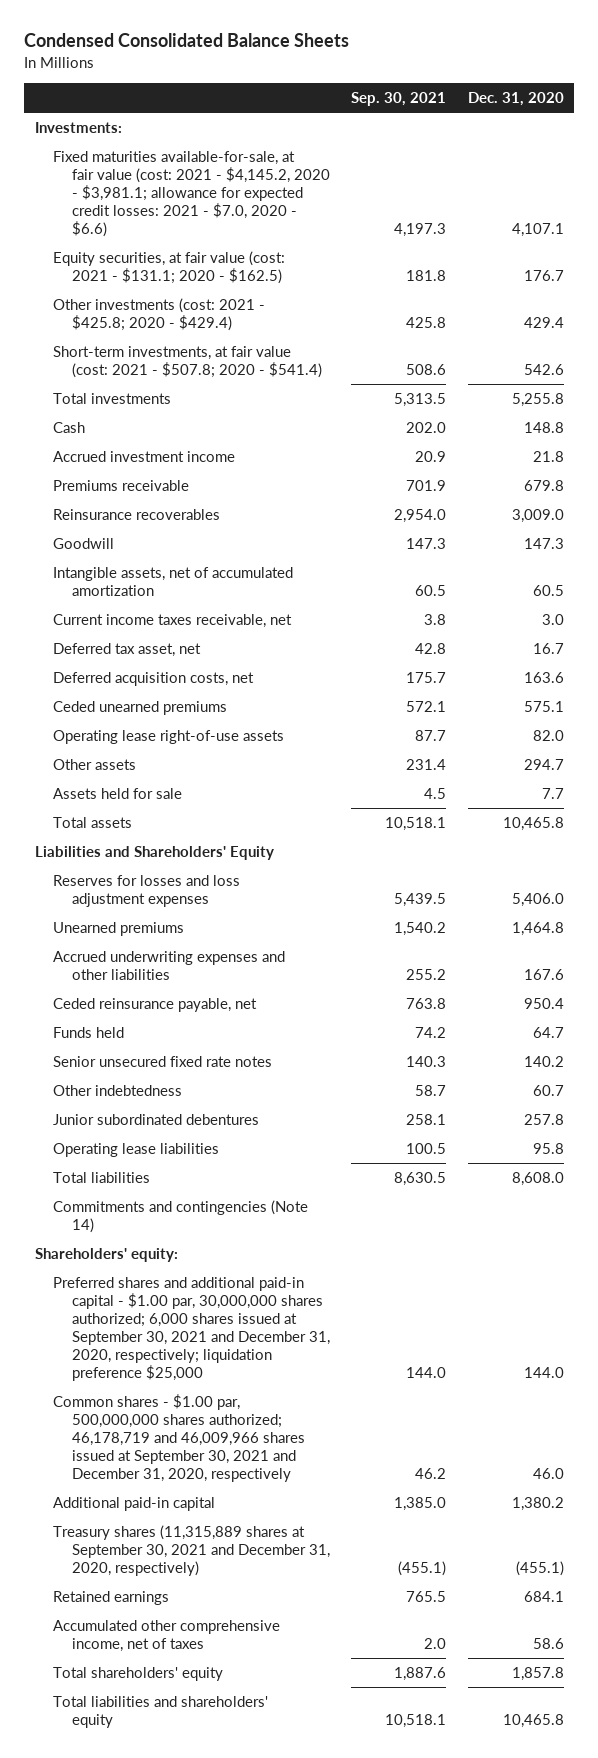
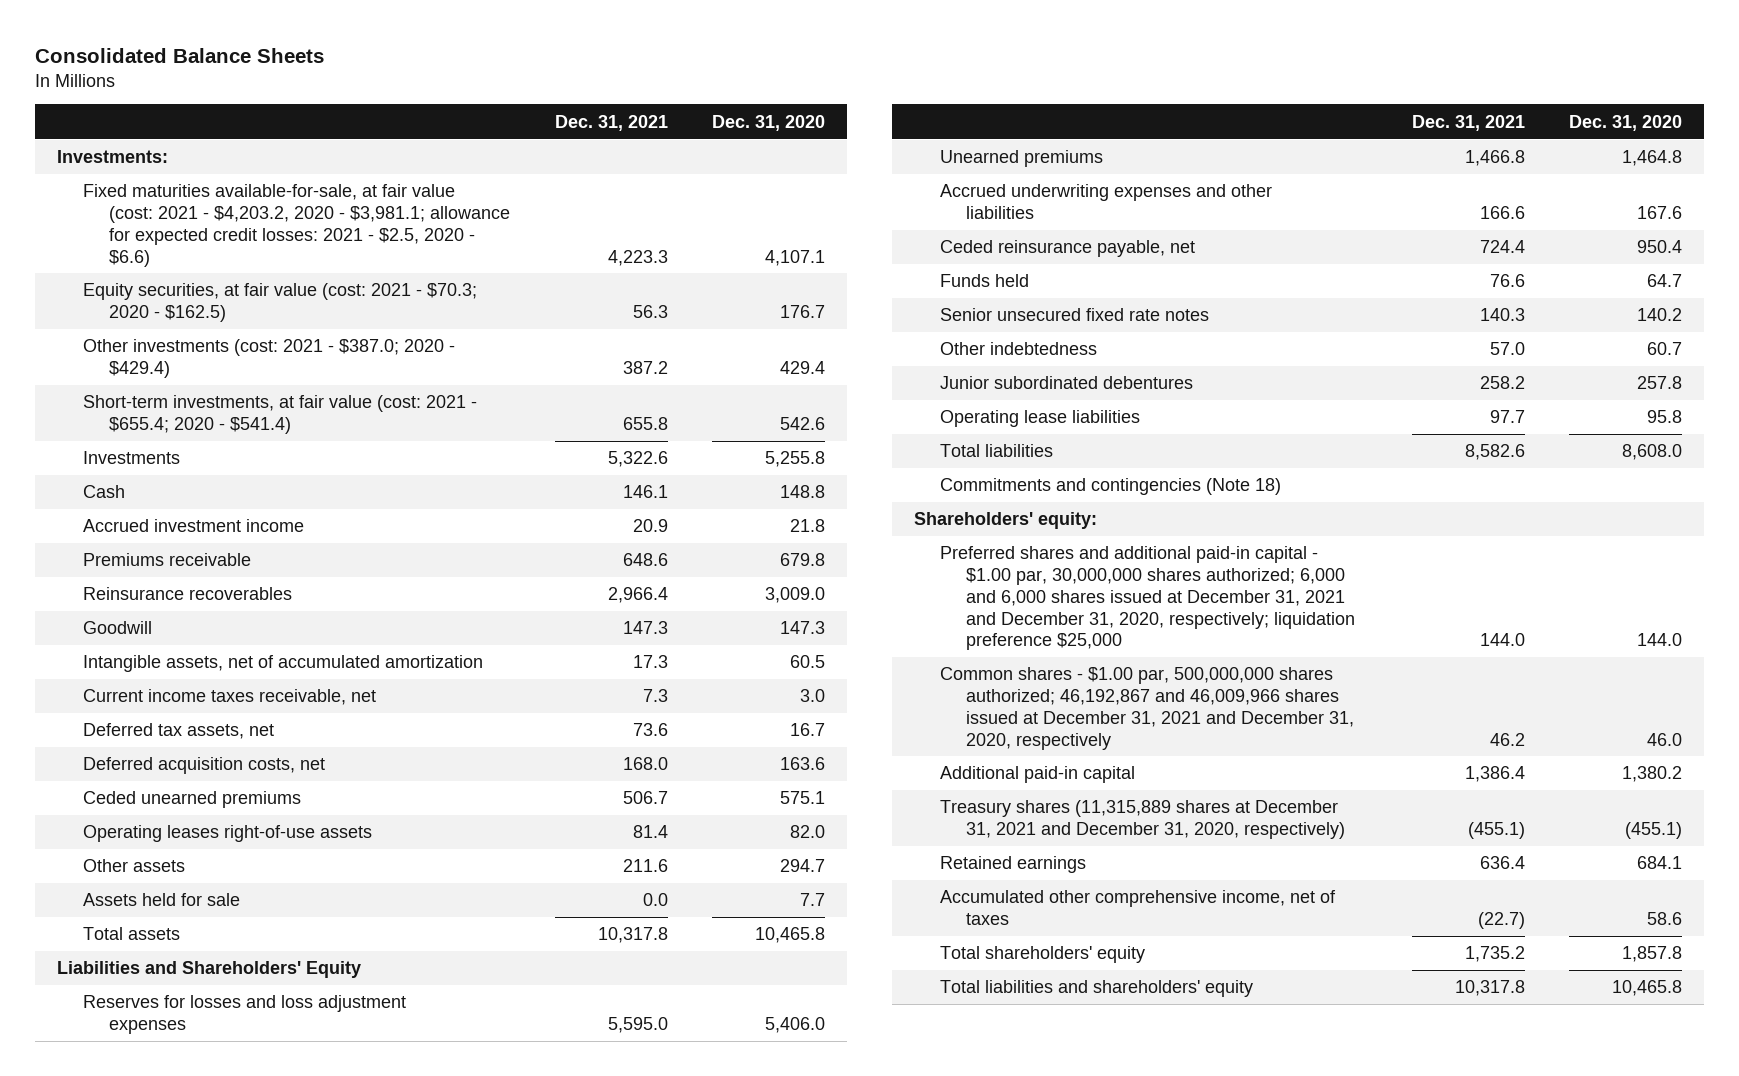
[24,33,350,48] Condensed Consolidated Balance Sheets -> [34,47,324,63] Consolidated Balance Sheets
[351,92,447,107] Sep. 30, 2021 -> none
none -> [554,114,668,131] Dec. 31, 2021
[53,151,331,237] Fixed maturities available-for-sale, at fair value (cost: 2021 - $4,145.2, 2020 - $3,981.1; allowance for expected credit losses: 2021 - $7.0, 2020 - $6.6) -> [83,184,511,267] Fixed maturities available-for-sale, at fair value (cost: 2021 - $4,203.2, 2020 - $3,981.1; allowance for expected credit losses: 2021 - $2.5, 2020 - $6.6)
[53,251,286,284] Equity securities, at fair value (cost: 2021 - $131.1; 2020 - $162.5) -> [83,283,478,322] Equity securities, at fair value (cost: 2021 - $70.3; 2020 - $162.5)
[53,298,266,331] Other investments (cost: 2021 - $425.8; 2020 - $429.4) -> [83,339,456,378] Other investments (cost: 2021 - $387.0; 2020 - $429.4)
[53,346,323,378] Short-term investments, at fair value (cost: 2021 - $507.8; 2020 - $541.4) -> [83,395,478,434] Short-term investments, at fair value (cost: 2021 - $655.4; 2020 - $541.4)
[53,393,172,405] Total investments -> [83,451,181,465] Investments
[53,643,202,658] Deferred tax asset, net -> [83,723,275,740] Deferred tax assets, net
[53,730,285,745] Operating lease right-of-use assets -> [83,825,373,843] Operating leases right-of-use assets
[53,1200,309,1233] Commitments and contingencies (Note 14) -> [940,478,1282,496] Commitments and contingencies (Note 18)
[53,1277,331,1381] Preferred shares and additional paid-in capital - $1.00 par, 30,000,000 shares authorized; 6,000 shares issued at September 30, 2021 and December 31, 2020, respectively; liquidation preference $25,000 -> [940,546,1356,651] Preferred shares and additional paid-in capital - $1.00 par, 30,000,000 shares authorized; 6,000 and 6,000 shares issued at December 31, 2021 and December 31, 2020, respectively; liquidation preference $25,000
[53,1394,306,1482] Common shares - $1.00 par, 500,000,000 shares authorized; 46,178,719 and 46,009,966 shares issued at September 30, 2021 and December 31, 2020, respectively -> [940,667,1355,750] Common shares - $1.00 par, 500,000,000 shares authorized; 46,192,867 and 46,009,966 shares issued at December 31, 2021 and December 31, 2020, respectively
[53,1525,331,1576] Treasury shares (11,315,889 shares at September 30, 2021 and December 31, 2020, respectively) -> [940,800,1346,839] Treasury shares (11,315,889 shares at December 31, 2021 and December 31, 2020, respectively)

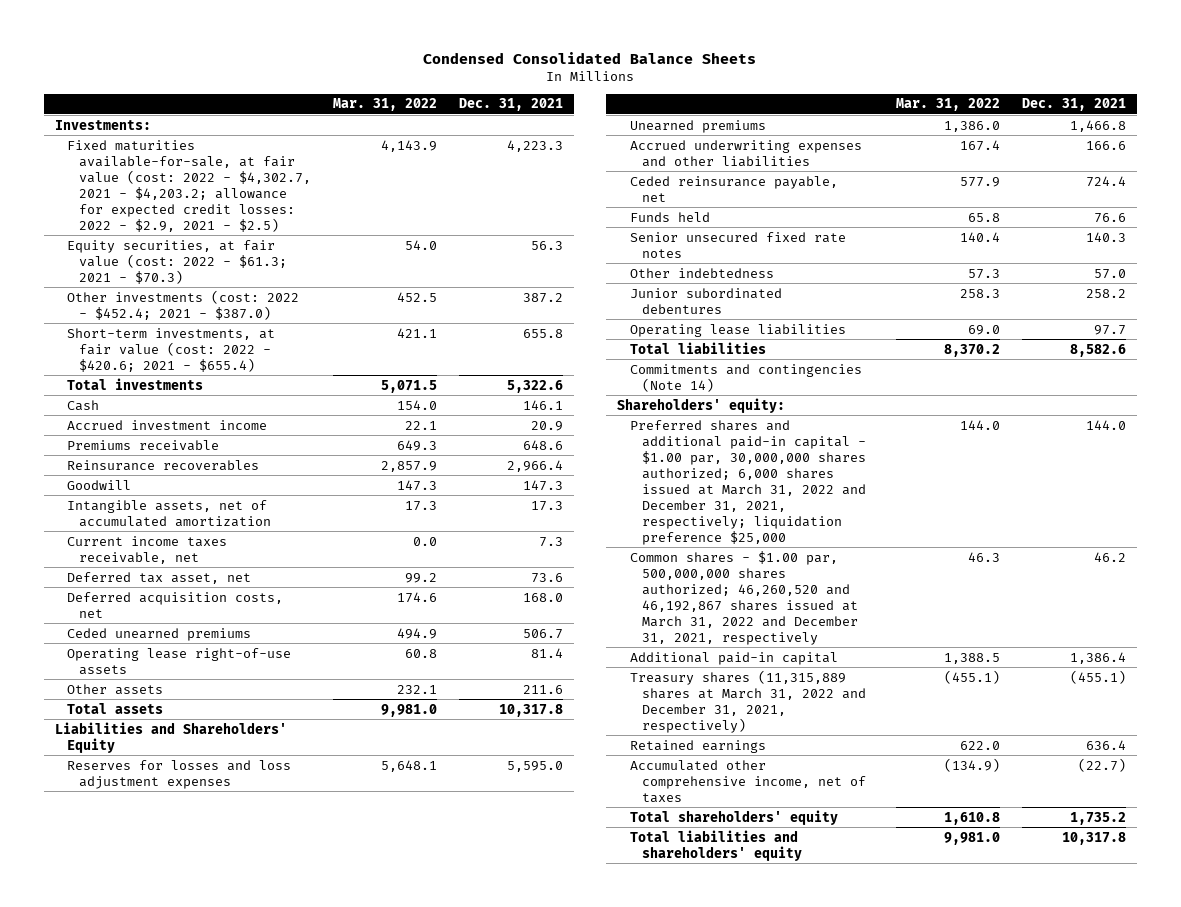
[34,47,324,63] Consolidated Balance Sheets -> [423,51,757,64] Condensed Consolidated Balance Sheets
[712,114,826,131] Dec. 31, 2020 -> none
none -> [333,98,438,112] Mar. 31, 2022
[83,184,511,267] Fixed maturities available-for-sale, at fair value (cost: 2021 - $4,203.2, 2020 - $3,981.1; allowance for expected credit losses: 2021 - $2.5, 2020 - $6.6) -> [66,139,312,232] Fixed maturities available-for-sale, at fair value (cost: 2022 - $4,302.7, 2021 - $4,203.2; allowance for expected credit losses: 2022 - $2.9, 2021 - $2.5)
[83,283,478,322] Equity securities, at fair value (cost: 2021 - $70.3; 2020 - $162.5) -> [66,239,288,284] Equity securities, at fair value (cost: 2022 - $61.3; 2021 - $70.3)
[83,339,456,378] Other investments (cost: 2021 - $387.0; 2020 - $429.4) -> [66,289,299,320] Other investments (cost: 2022 - $452.4; 2021 - $387.0)
[83,395,478,434] Short-term investments, at fair value (cost: 2021 - $655.4; 2020 - $541.4) -> [66,327,275,372] Short-term investments, at fair value (cost: 2022 - $420.6; 2021 - $655.4)
[83,451,181,465] Investments -> [66,377,203,390] Total investments
[83,723,275,740] Deferred tax assets, net -> [66,571,251,584] Deferred tax asset, net
[83,825,373,843] Operating leases right-of-use assets -> [66,647,291,675] Operating lease right-of-use assets
[83,893,241,907] Assets held for sale -> none
[940,478,1282,496] Commitments and contingencies (Note 18) -> [629,363,862,392] Commitments and contingencies (Note 14)
[940,546,1356,651] Preferred shares and additional paid-in capital - $1.00 par, 30,000,000 shares authorized; 6,000 and 6,000 shares issued at December 31, 2021 and December 31, 2020, respectively; liquidation preference $25,000 -> [629,419,866,545] Preferred shares and additional paid-in capital - $1.00 par, 30,000,000 shares authorized; 6,000 shares issued at March 31, 2022 and December 31, 2021, respectively; liquidation preference $25,000
[940,667,1355,750] Common shares - $1.00 par, 500,000,000 shares authorized; 46,192,867 and 46,009,966 shares issued at December 31, 2021 and December 31, 2020, respectively -> [629,550,858,645] Common shares - $1.00 par, 500,000,000 shares authorized; 46,260,520 and 46,192,867 shares issued at March 31, 2022 and December 31, 2021, respectively
[940,800,1346,839] Treasury shares (11,315,889 shares at December 31, 2021 and December 31, 2020, respectively) -> [629,669,866,733] Treasury shares (11,315,889 shares at March 31, 2022 and December 31, 2021, respectively)

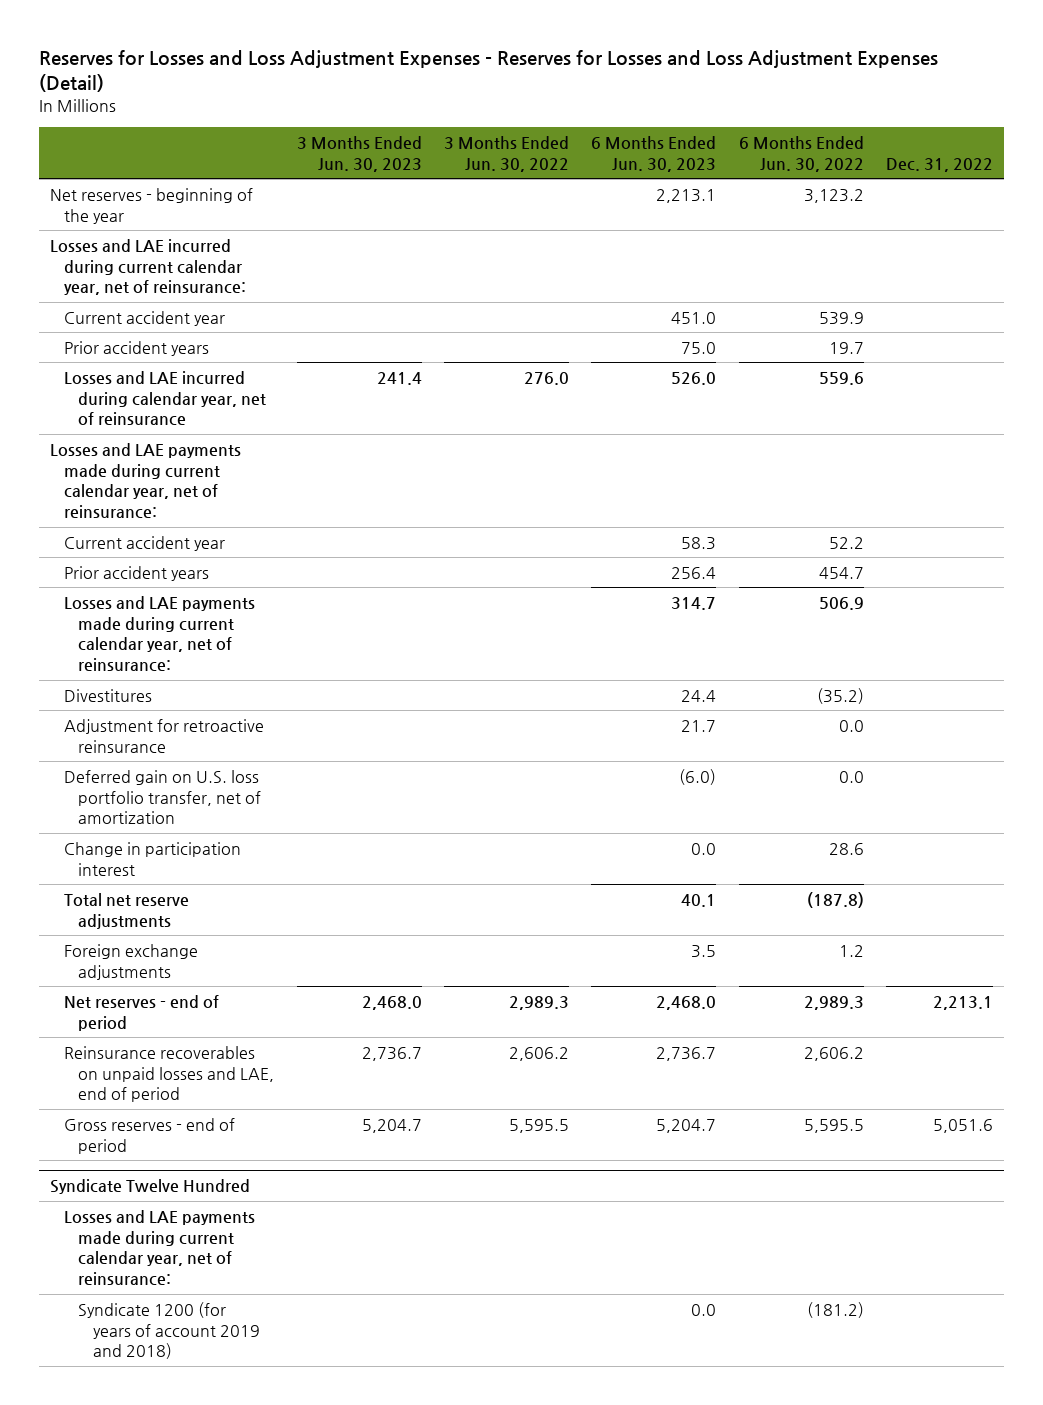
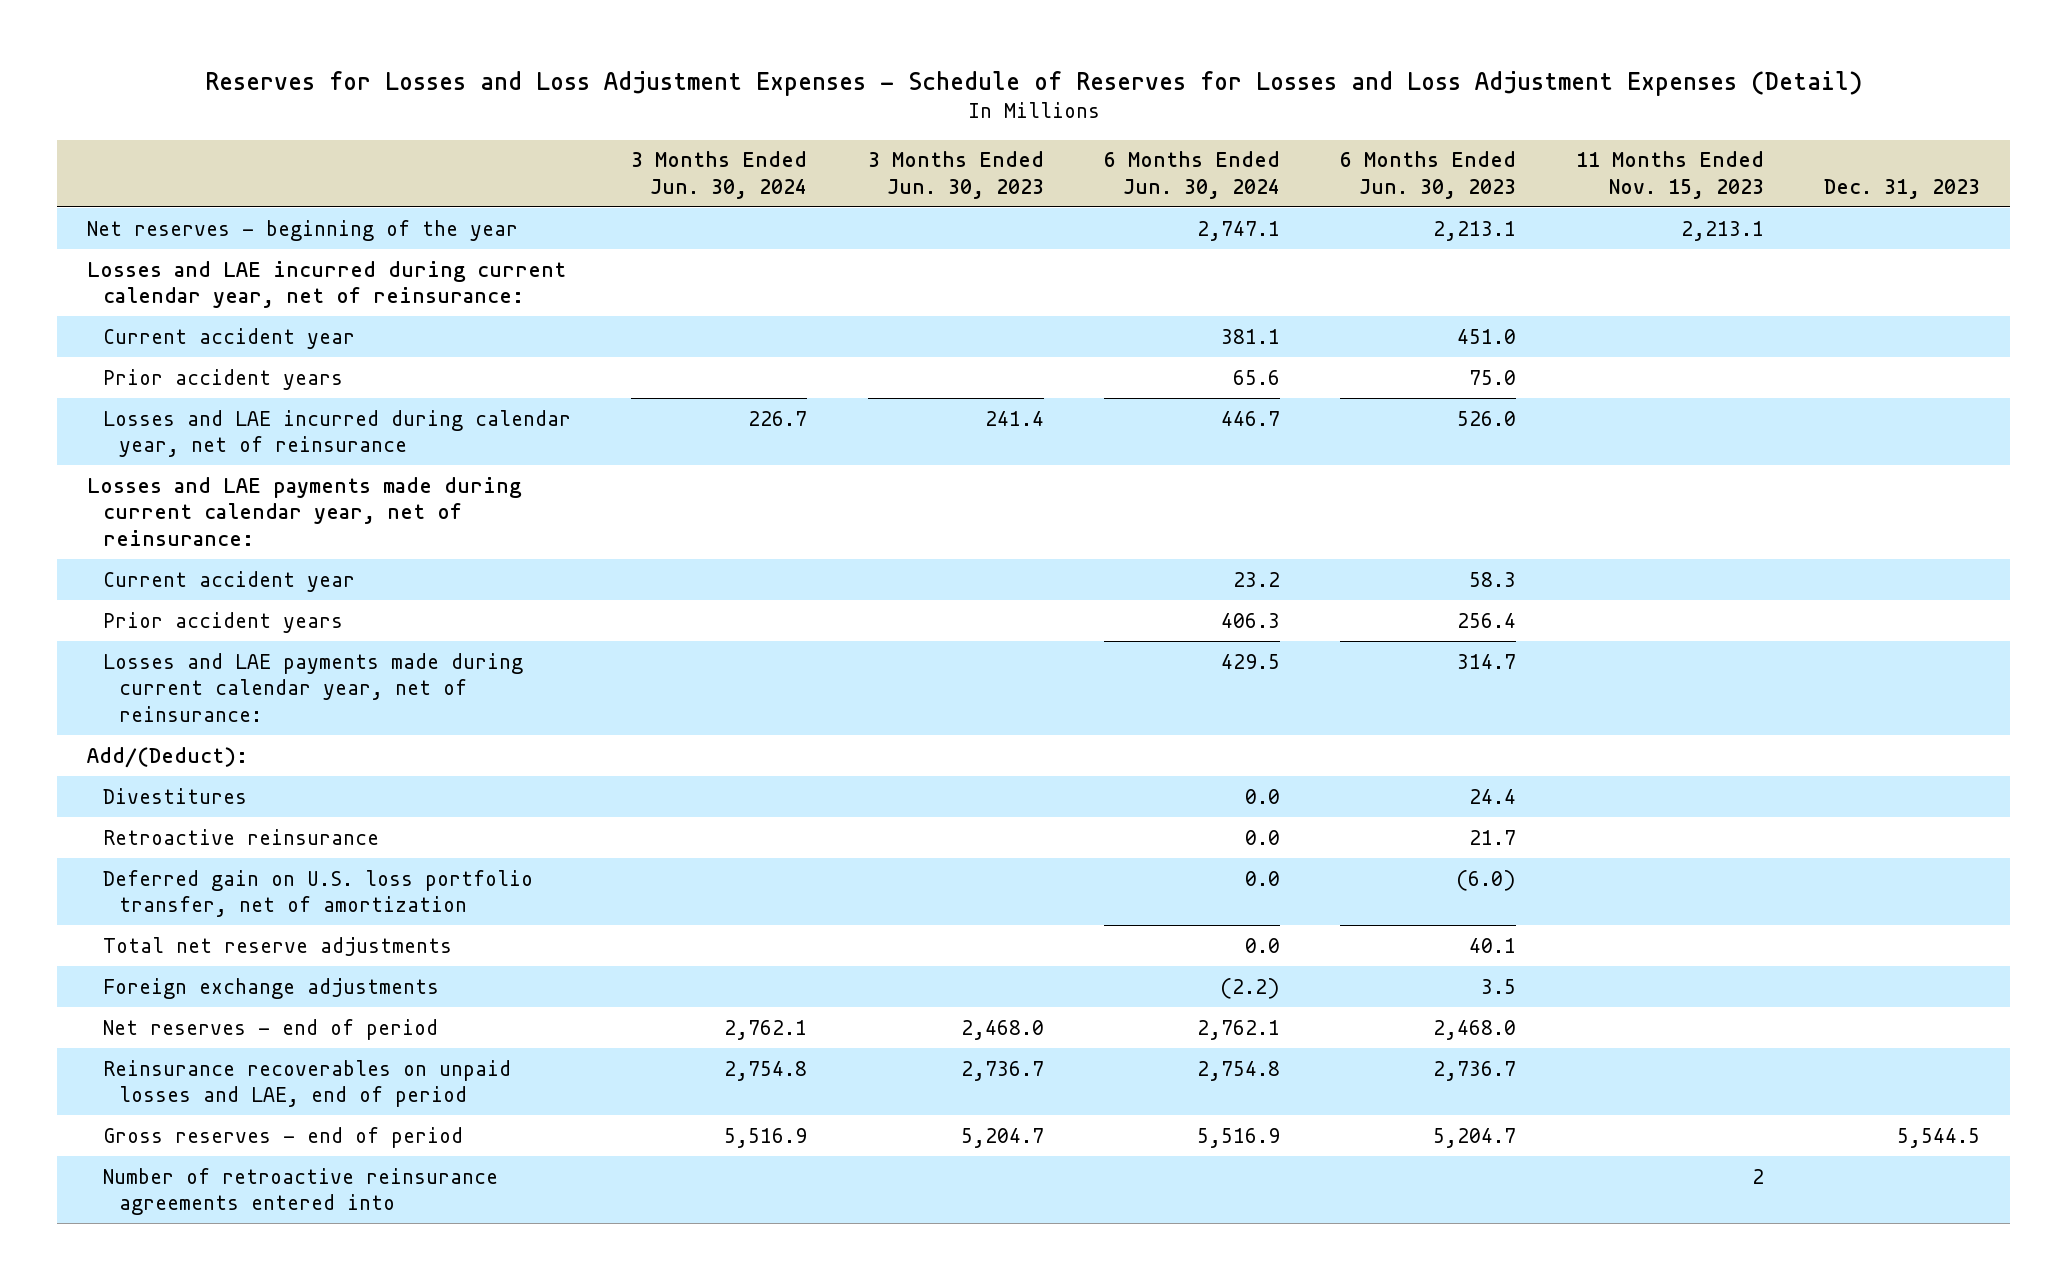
[38,49,938,93] Reserves for Losses and Loss Adjustment Expenses - Reserves for Losses and Loss Adjustment Expenses (Detail) -> [204,70,1862,96] Reserves for Losses and Loss Adjustment Expenses - Schedule of Reserves for Losses and Loss Adjustment Expenses (Detail)
[444,135,570,172] 3 Months Ended Jun. 30, 2022 -> none
[738,135,864,172] 6 Months Ended Jun. 30, 2022 -> none
[886,157,994,172] Dec. 31, 2022 -> none
none -> [631,151,808,199] 3 Months Ended Jun. 30, 2024
none -> [1103,151,1280,199] 6 Months Ended Jun. 30, 2024
none -> [1575,151,1764,199] 11 Months Ended Nov. 15, 2023
none -> [1824,178,1981,199] Dec. 31, 2023
none -> [87,746,249,768] Add/(Deduct):
[64,718,265,753] Adjustment for retroactive reinsurance -> [103,828,380,845] Retroactive reinsurance
[64,841,242,876] Change in participation interest -> none
[49,1179,250,1195] Syndicate Twelve Hundred -> none
[64,1209,256,1287] Losses and LAE payments made during current calendar year, net of reinsurance: -> none
[78,1301,260,1360] Syndicate 1200 (for years of account 2019 and 2018) -> none
none -> [103,1167,499,1216] Number of retroactive reinsurance agreements entered into

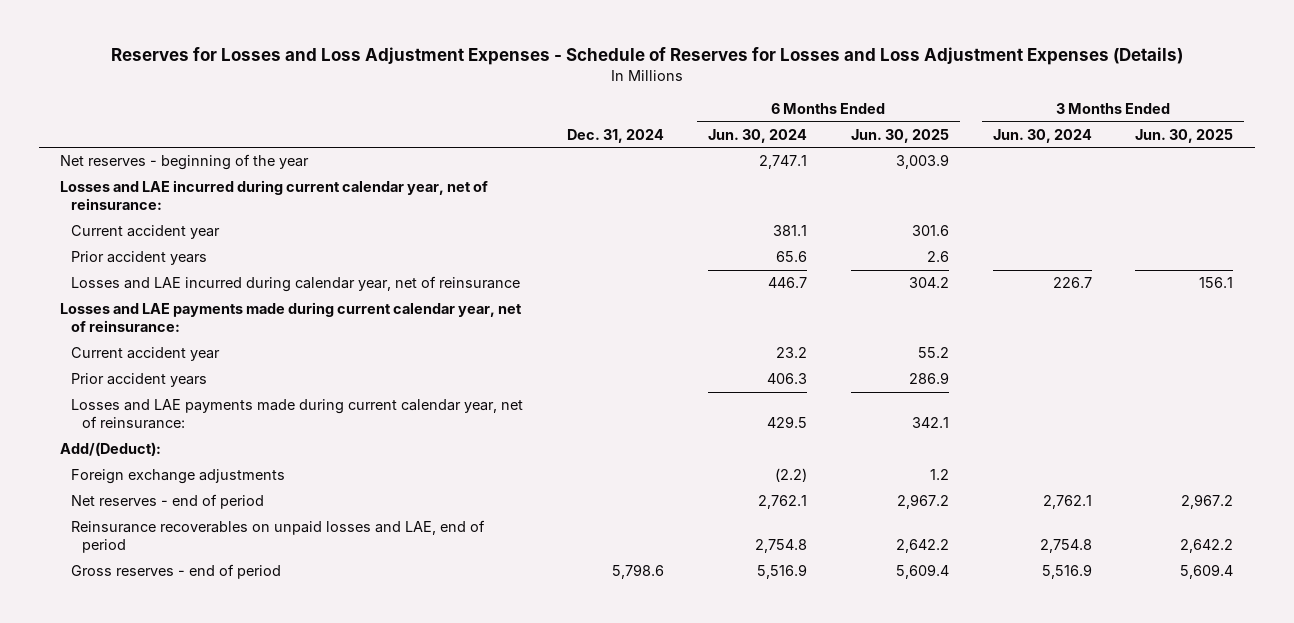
[204,70,1862,96] Reserves for Losses and Loss Adjustment Expenses - Schedule of Reserves for Losses and Loss Adjustment Expenses (Detail) -> [110,47,1183,66] Reserves for Losses and Loss Adjustment Expenses - Schedule of Reserves for Losses and Loss Adjustment Expenses (Details)
[867,151,1044,199] 3 Months Ended Jun. 30, 2023 -> none
[1339,151,1516,199] 6 Months Ended Jun. 30, 2023 -> none
[1575,151,1764,199] 11 Months Ended Nov. 15, 2023 -> none
[1824,178,1981,199] Dec. 31, 2023 -> none
none -> [567,128,665,143] Dec. 31, 2024
none -> [850,128,949,143] Jun. 30, 2025
none -> [1135,128,1234,143] Jun. 30, 2025
[103,787,248,804] Divestitures -> none
[103,828,380,845] Retroactive reinsurance -> none
[103,869,534,918] Deferred gain on U.S. loss portfolio transfer, net of amortization -> none
[103,936,453,956] Total net reserve adjustments -> none
[103,1167,499,1216] Number of retroactive reinsurance agreements entered into -> none

